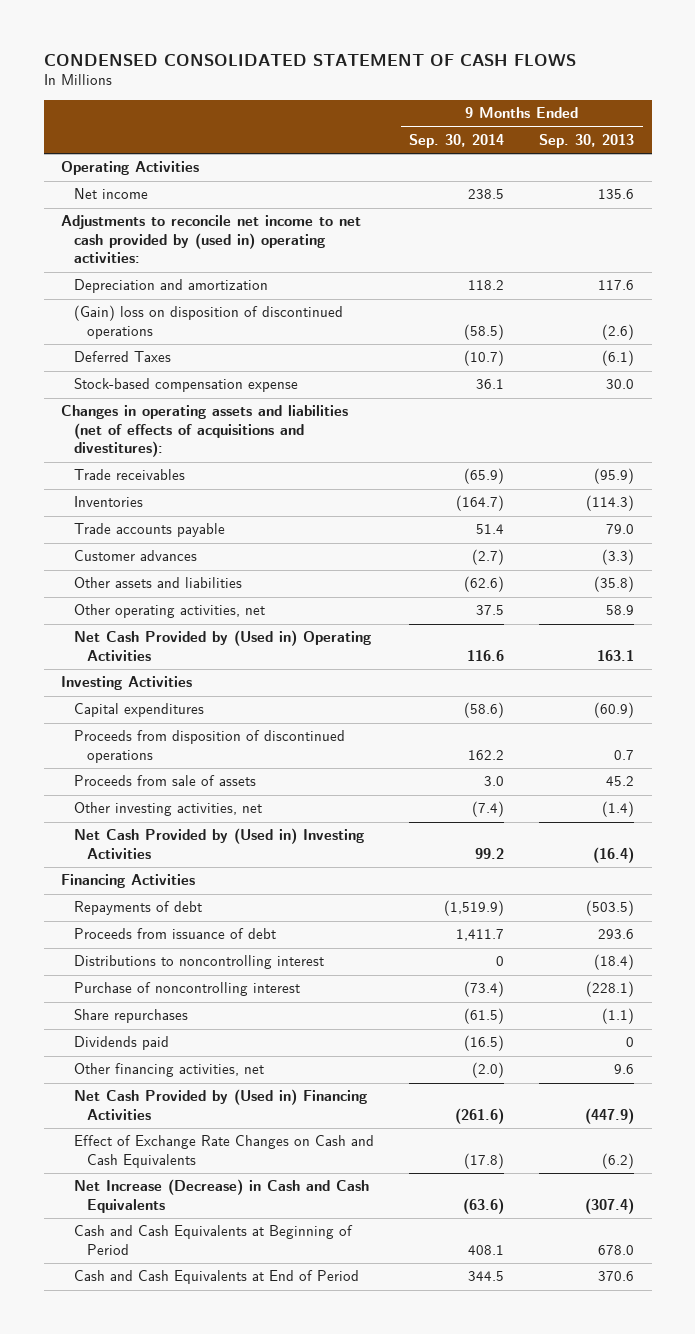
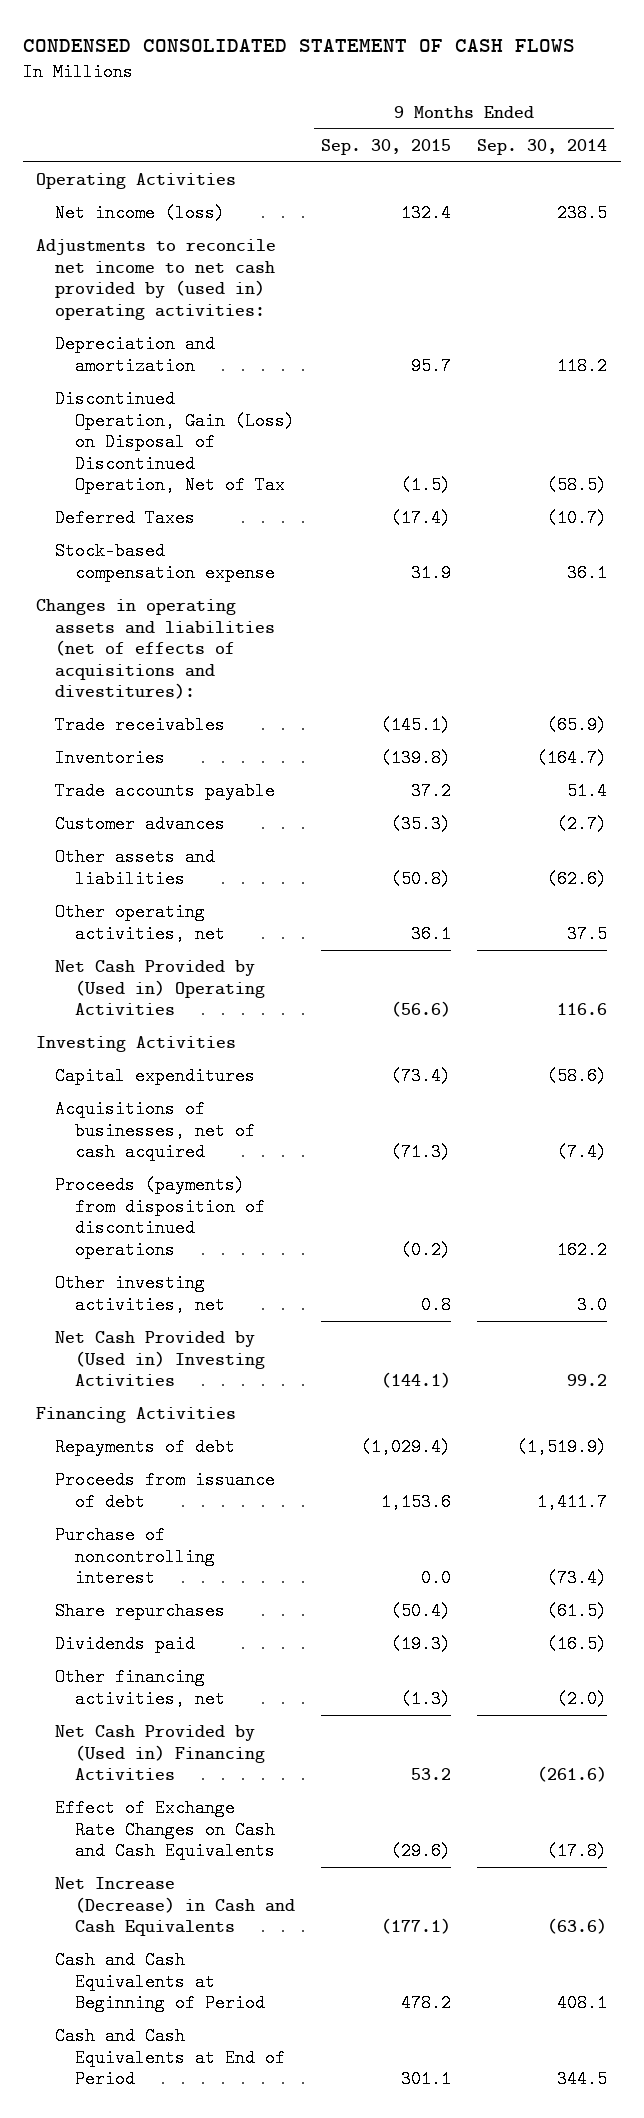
[539,133,635,148] Sep. 30, 2013 -> none
none -> [321,138,452,155] Sep. 30, 2015
[74,188,149,200] Net income -> [55,204,226,223] Net income (loss)
[74,305,344,339] (Gain) loss on disposition of discontinued operations -> [55,390,295,495] Discontinued Operation, Gain (Loss) on Disposal of Discontinued Operation, Net of Tax
[74,775,257,787] Proceeds from sale of assets -> none
none -> [55,1100,255,1162] Acquisitions of businesses, net of cash acquired
[74,730,346,763] Proceeds from disposition of discontinued operations -> [55,1176,265,1259] Proceeds (payments) from disposition of discontinued operations
[472,801,505,818] (7.4) -> [577,1295,608,1314] 3.0
[74,955,325,970] Distributions to noncontrolling interest -> none

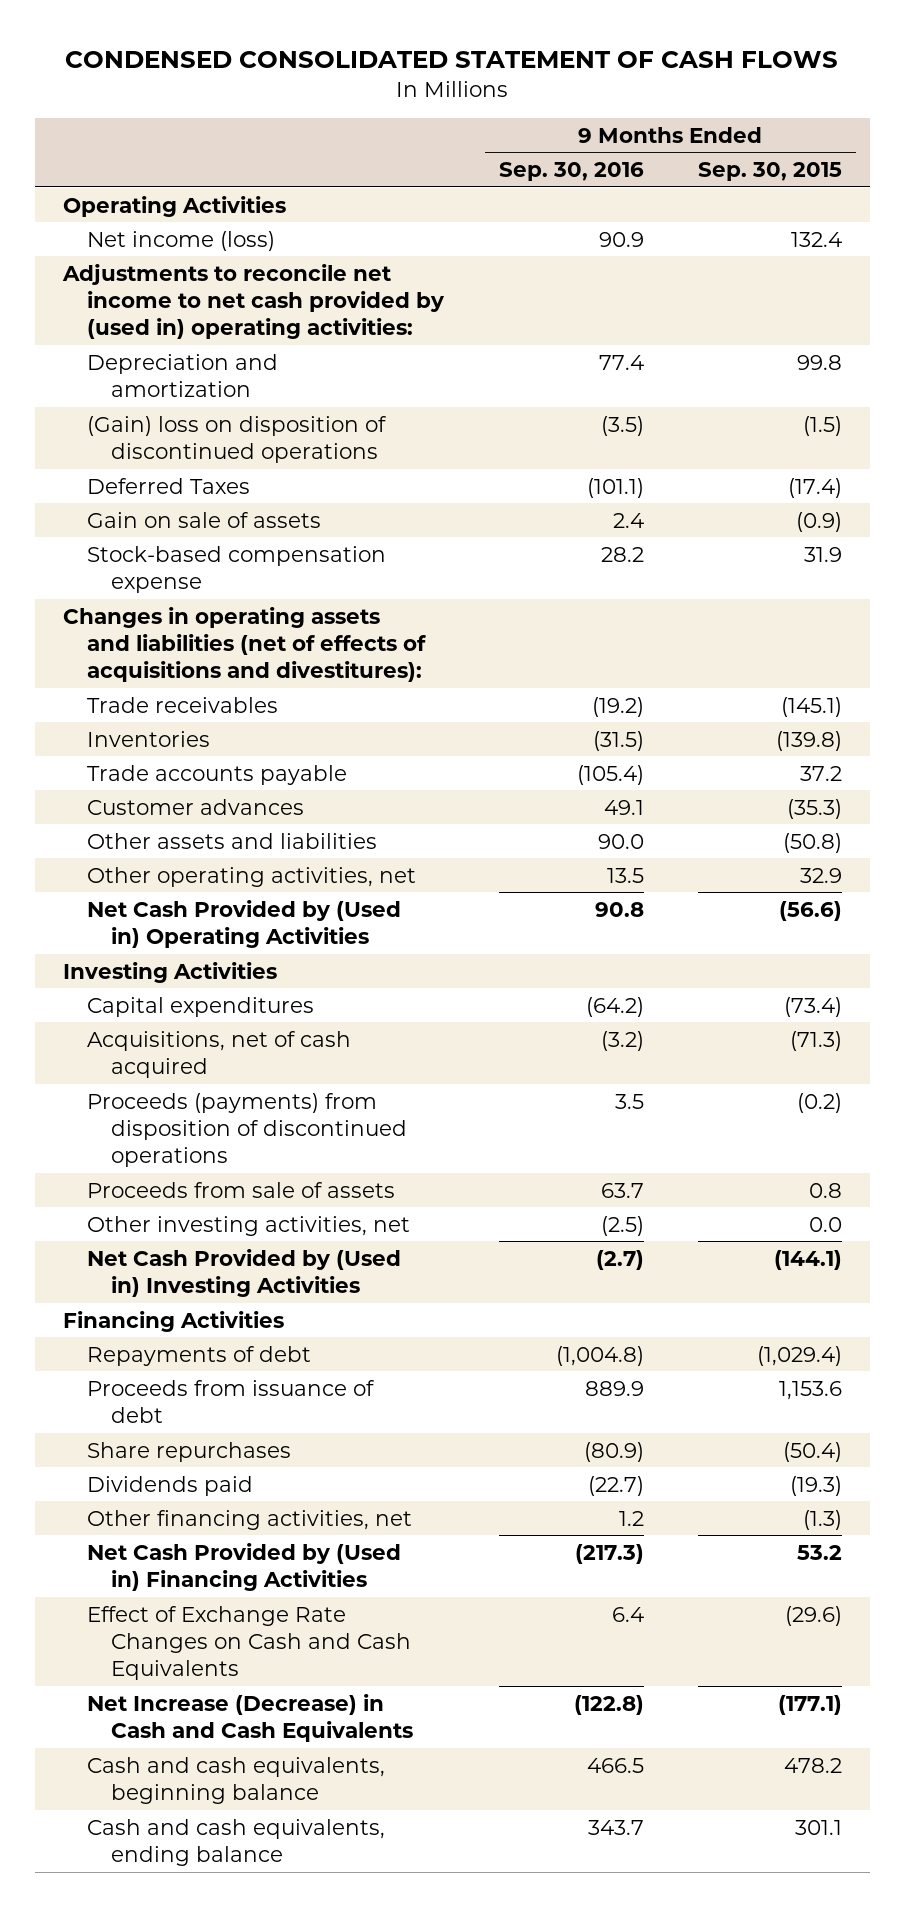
[477,138,608,155] Sep. 30, 2014 -> none
none -> [498,162,644,182] Sep. 30, 2016
[411,356,452,375] 95.7 -> [797,354,843,370] 99.8
[55,390,295,495] Discontinued Operation, Gain (Loss) on Disposal of Discontinued Operation, Net of Tax -> [86,415,387,463] (Gain) loss on disposition of discontinued operations
none -> [86,511,321,528] Gain on sale of assets
[411,924,452,943] 36.1 -> [800,867,843,883] 32.9
[55,1100,255,1162] Acquisitions of businesses, net of cash acquired -> [86,1030,351,1078] Acquisitions, net of cash acquired
none -> [86,1181,395,1198] Proceeds from sale of assets
[421,1295,452,1314] 0.8 -> [809,1216,843,1232] 0.0
[55,1526,215,1588] Purchase of noncontrolling interest -> none
[55,1951,265,2013] Cash and Cash Equivalents at Beginning of Period -> [86,1756,385,1804] Cash and cash equivalents, beginning balance
[55,2027,285,2089] Cash and Cash Equivalents at End of Period -> [86,1818,385,1866] Cash and cash equivalents, ending balance

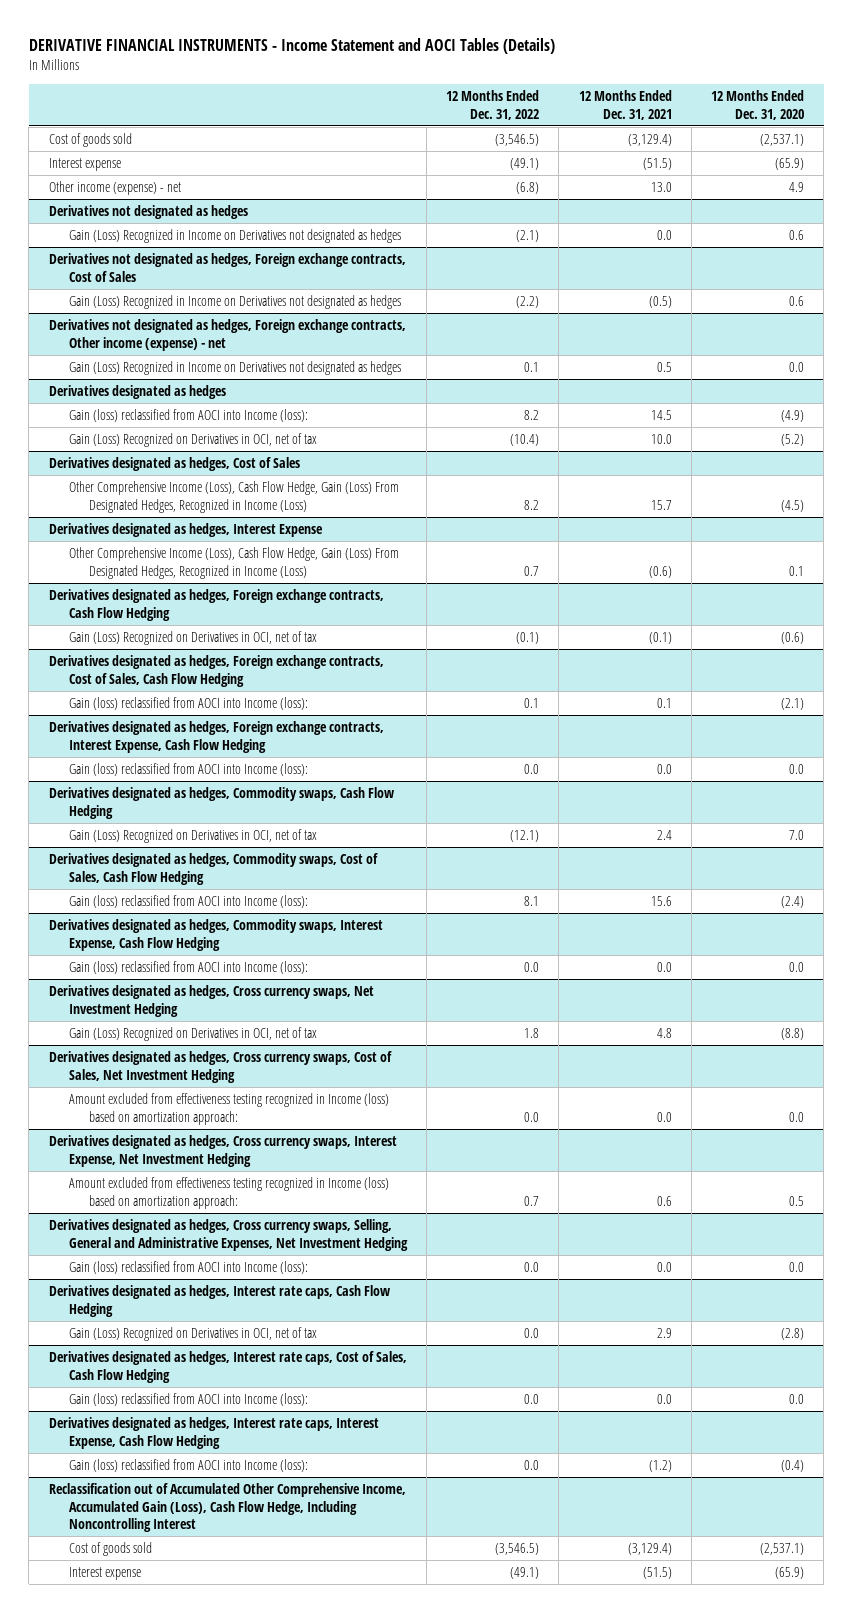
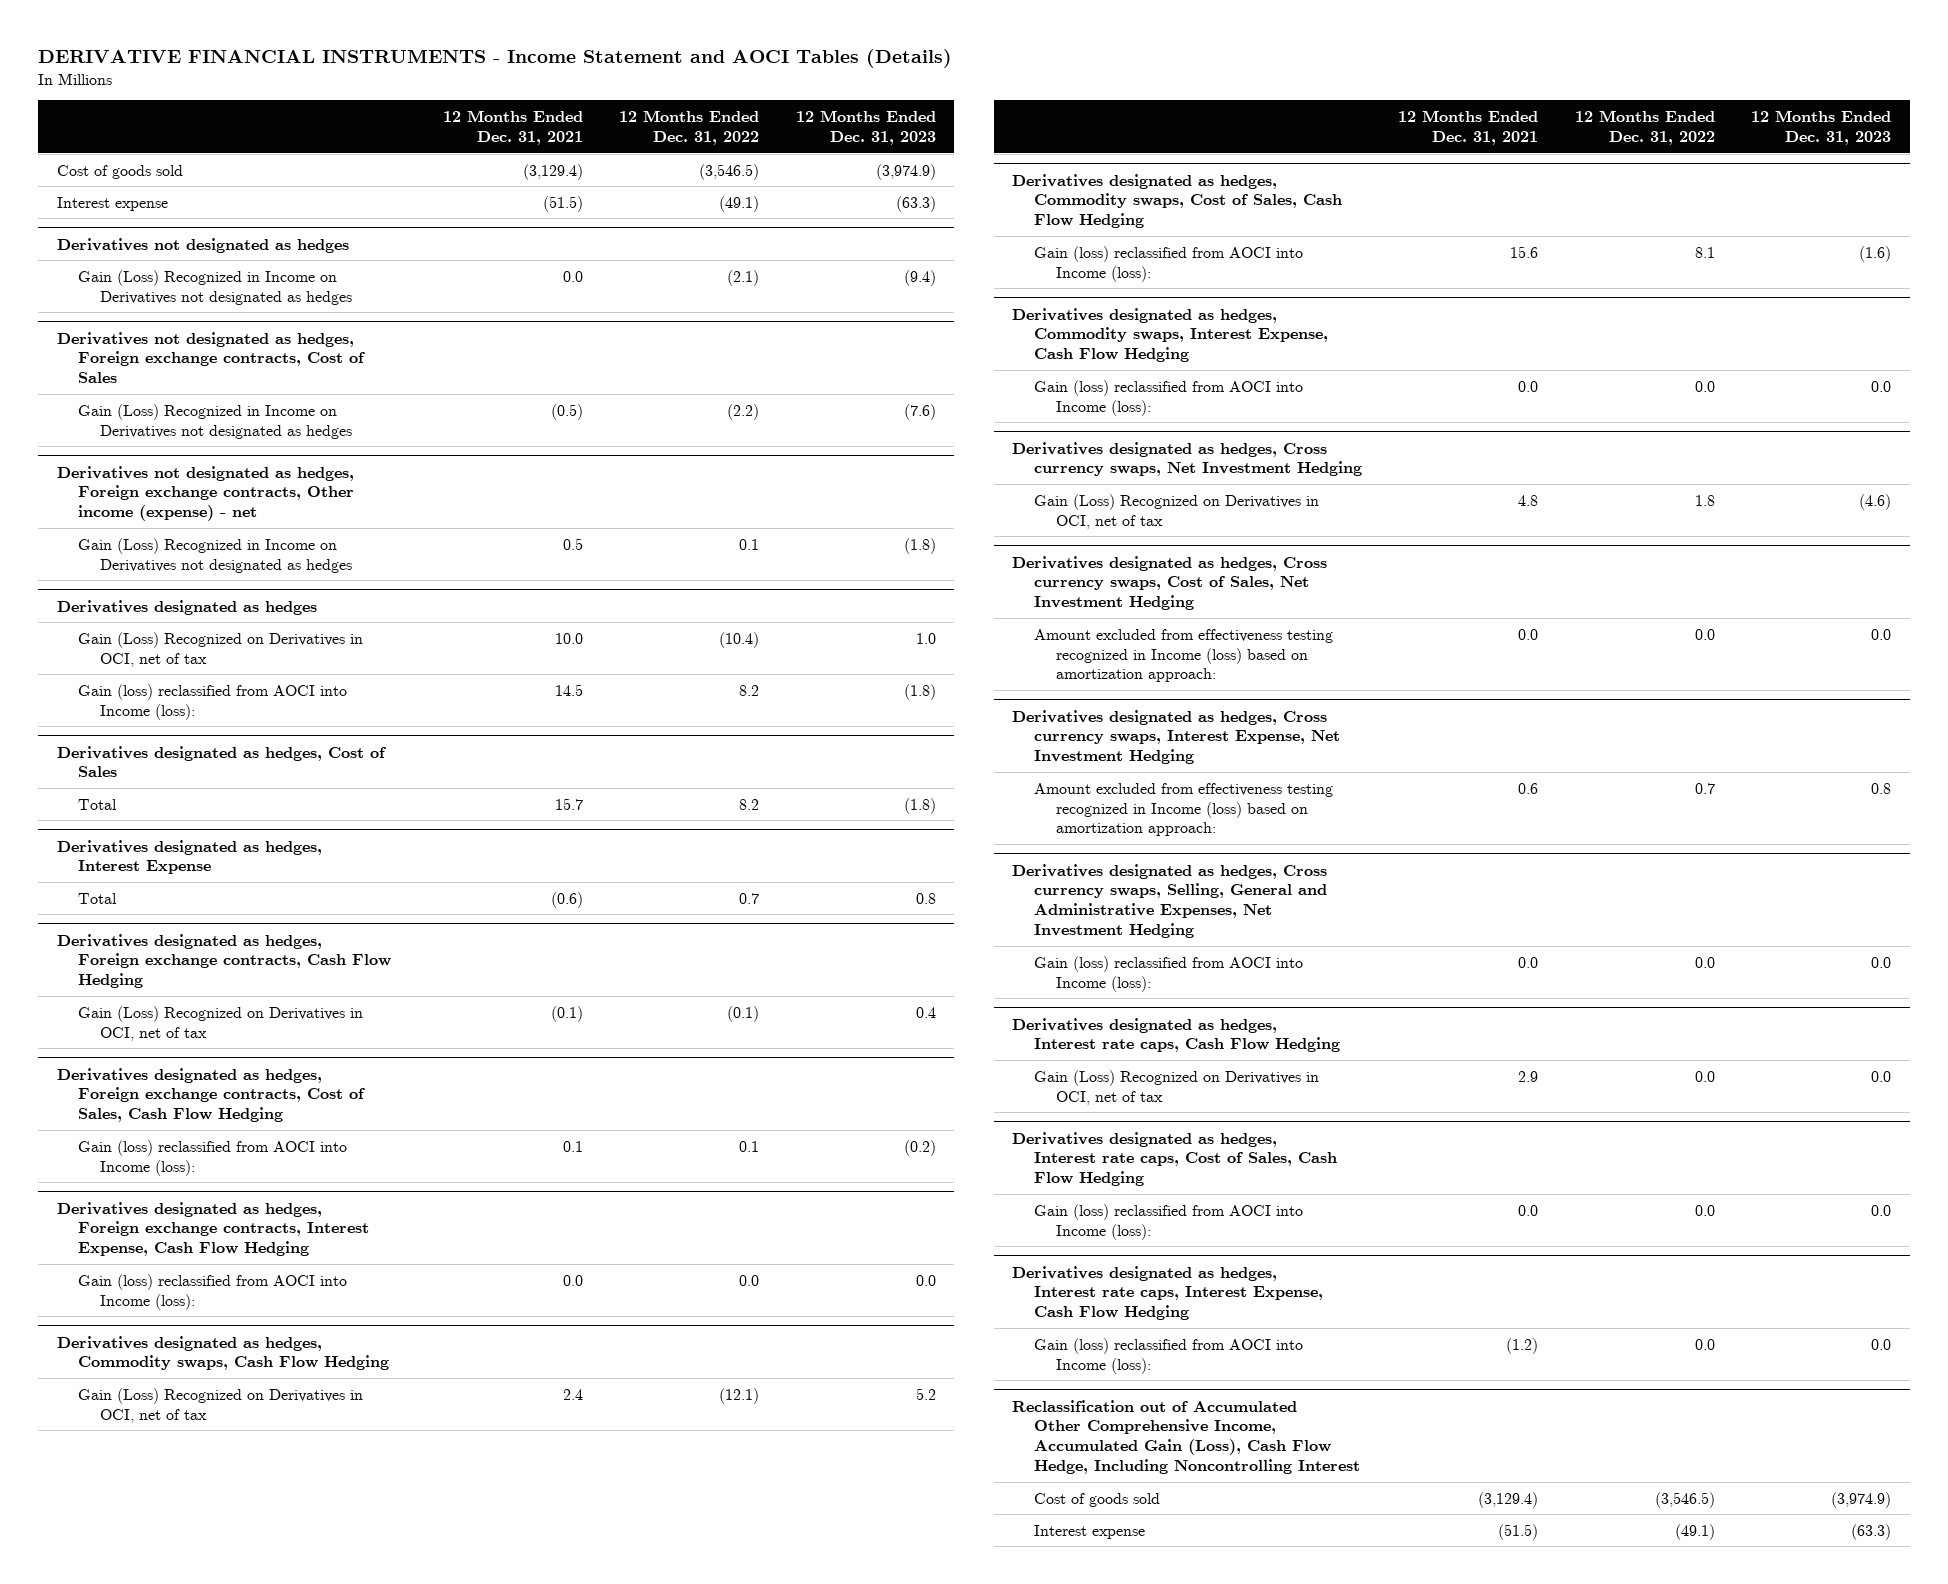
[710,90,804,120] 12 Months Ended Dec. 31, 2020 -> none
none -> [795,110,936,146] 12 Months Ended Dec. 31, 2023
[48,181,181,196] Other income (expense) - net -> none
[68,409,308,423] Gain (loss) reclassified from AOCI into Income (loss): -> [78,683,348,720] Gain (loss) reclassified from AOCI into Income (loss):
[68,481,399,513] Other Comprehensive Income (Loss), Cash Flow Hedge, Gain (Loss) From Designated Hedges, Recognized in Income (Loss) -> [78,798,118,810] Total
[68,547,399,579] Other Comprehensive Income (Loss), Cash Flow Hedge, Gain (Loss) From Designated Hedges, Recognized in Income (Loss) -> [78,892,118,904] Total

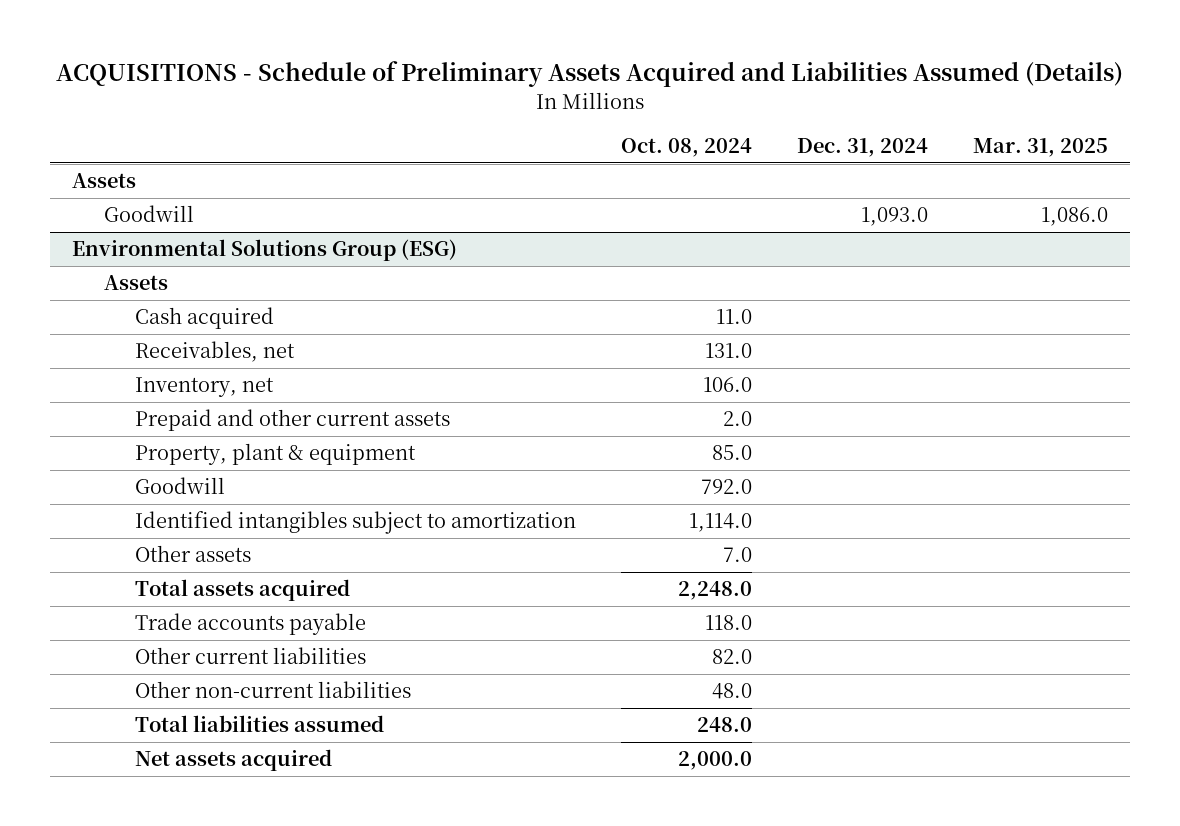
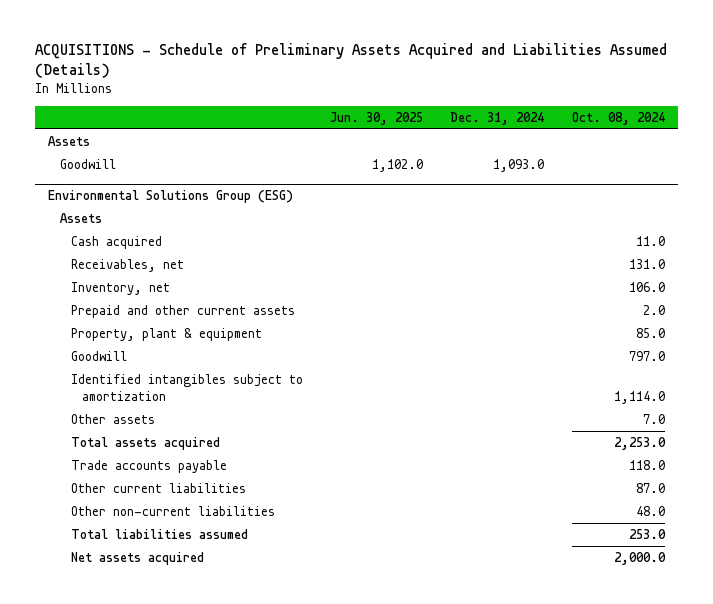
[972,138,1108,158] Mar. 31, 2025 -> none
none -> [330,111,424,125] Jun. 30, 2025
[700,479,752,495] 792.0 -> [628,350,665,361] 797.0
[677,581,752,601] 2,248.0 -> [613,436,666,450] 2,253.0
[711,649,752,665] 82.0 -> [635,482,665,493] 87.0
[696,717,752,733] 248.0 -> [628,528,666,539] 253.0

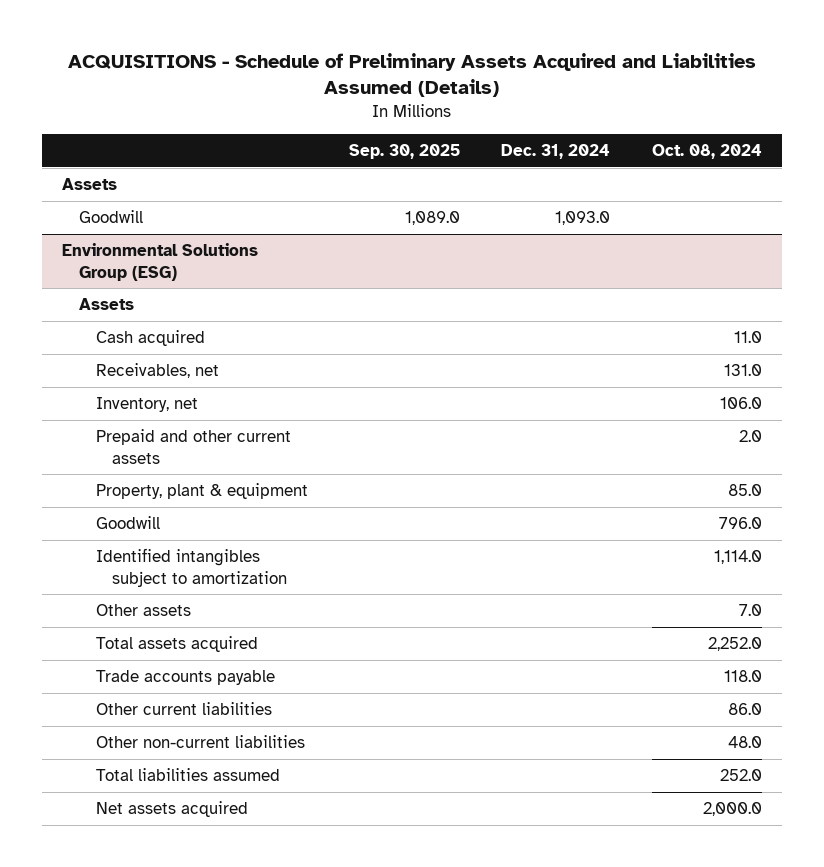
[330,111,424,125] Jun. 30, 2025 -> none
none -> [348,144,460,160] Sep. 30, 2025
[628,350,665,361] 797.0 -> [718,517,762,530] 796.0
[613,436,666,450] 2,253.0 -> [707,637,762,652] 2,252.0
[635,482,665,493] 87.0 -> [727,703,762,716] 86.0
[628,528,666,539] 253.0 -> [719,769,762,782] 252.0

